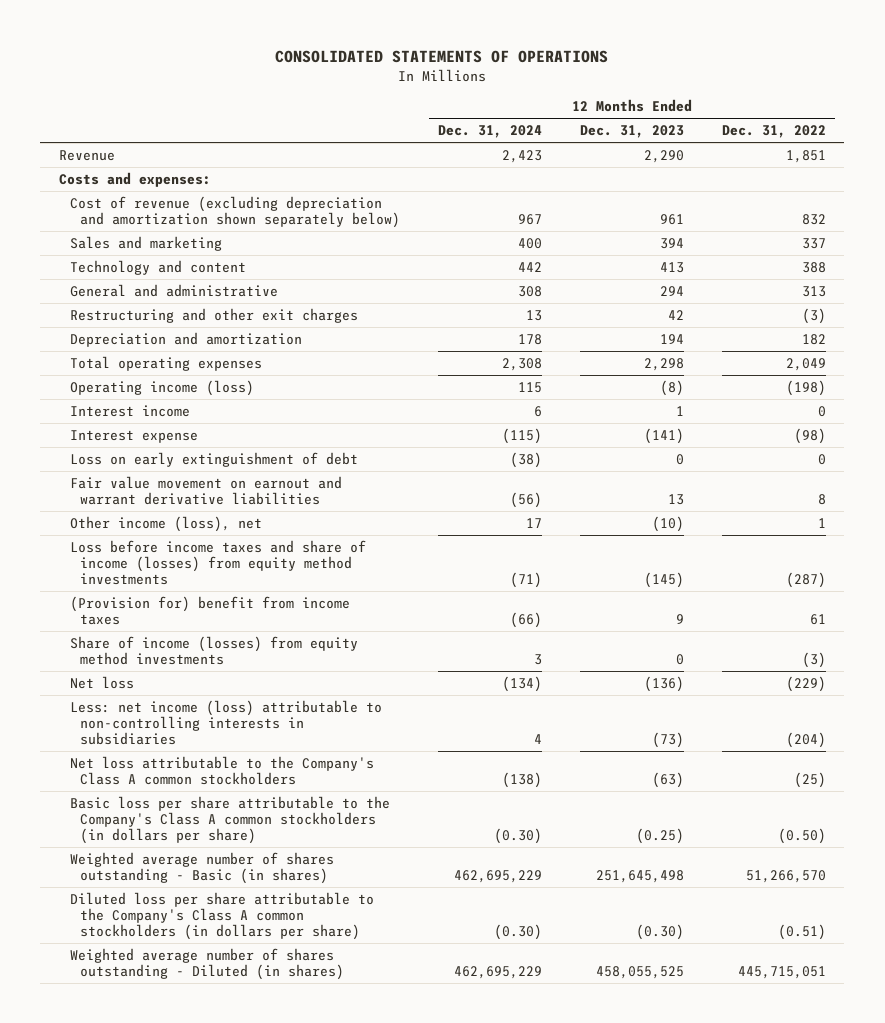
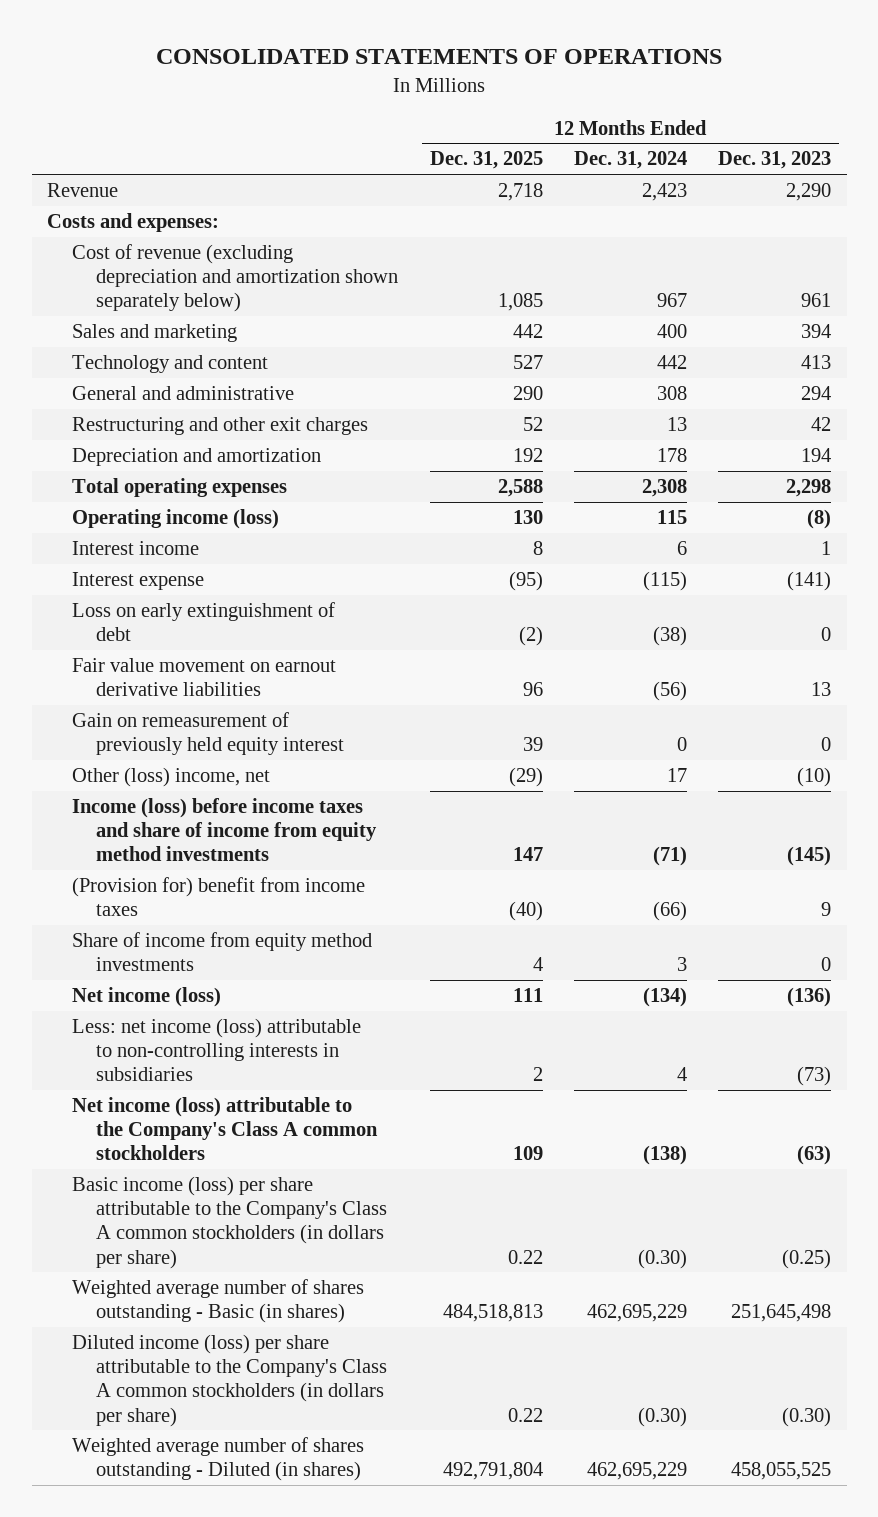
[721,125,826,139] Dec. 31, 2022 -> none
none -> [429,151,543,170] Dec. 31, 2025
[69,475,342,505] Fair value movement on earnout and warrant derivative liabilities -> [71,658,336,697] Fair value movement on earnout derivative liabilities
none -> [71,712,345,756] Gain on remeasurement of previously held equity interest
[69,515,262,532] Other income (loss), net -> [71,767,270,788] Other (loss) income, net
[69,539,366,586] Loss before income taxes and share of income (losses) from equity method investments -> [71,798,378,862] Income (loss) before income taxes and share of income from equity method investments
[69,635,358,665] Share of income (losses) from equity method investments -> [71,932,372,972] Share of income from equity method investments
[69,675,134,689] Net loss -> [71,987,221,1008] Net income (loss)
[69,755,374,785] Net loss attributable to the Company's Class A common stockholders -> [71,1097,379,1161] Net income (loss) attributable to the Company's Class A common stockholders
[69,795,390,845] Basic loss per share attributable to the Company's Class A common stockholders (in dollars per share) -> [71,1176,388,1269] Basic income (loss) per share attributable to the Company's Class A common stockholders (in dollars per share)
[69,891,374,941] Diluted loss per share attributable to the Company's Class A common stockholders (in dollars per share) -> [71,1334,388,1427] Diluted income (loss) per share attributable to the Company's Class A common stockholders (in dollars per share)

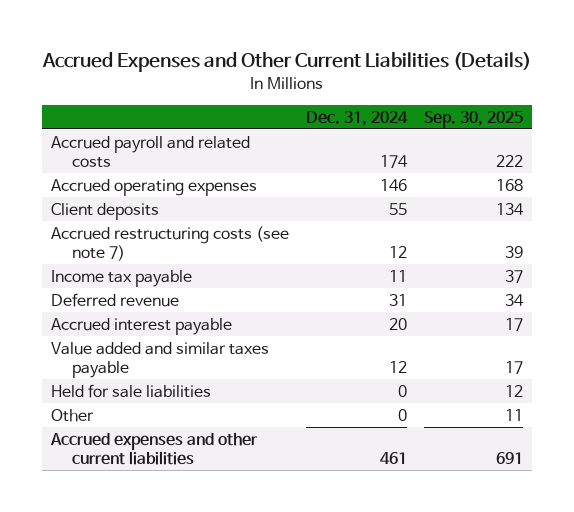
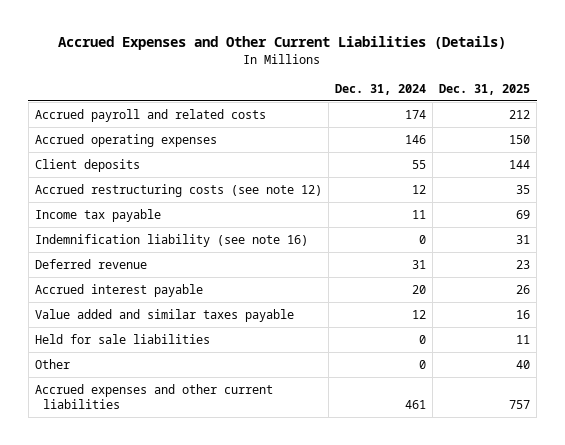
[424,110,524,128] Sep. 30, 2025 -> none
none -> [439,83,531,95] Dec. 31, 2025
[50,225,289,261] Accrued restructuring costs (see note 7) -> [34,183,322,197] Accrued restructuring costs (see note 12)
none -> [34,233,308,247] Indemnification liability (see note 16)

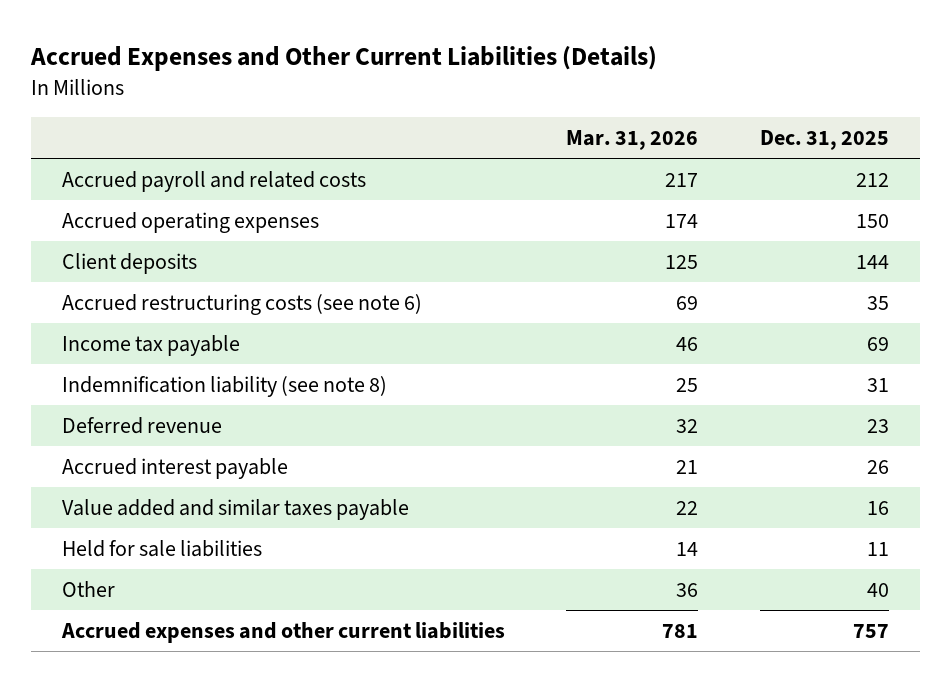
[334,83,426,95] Dec. 31, 2024 -> none
none -> [566,129,699,150] Mar. 31, 2026
[34,183,322,197] Accrued restructuring costs (see note 12) -> [61,293,422,315] Accrued restructuring costs (see note 6)
[34,233,308,247] Indemnification liability (see note 16) -> [61,375,387,397] Indemnification liability (see note 8)

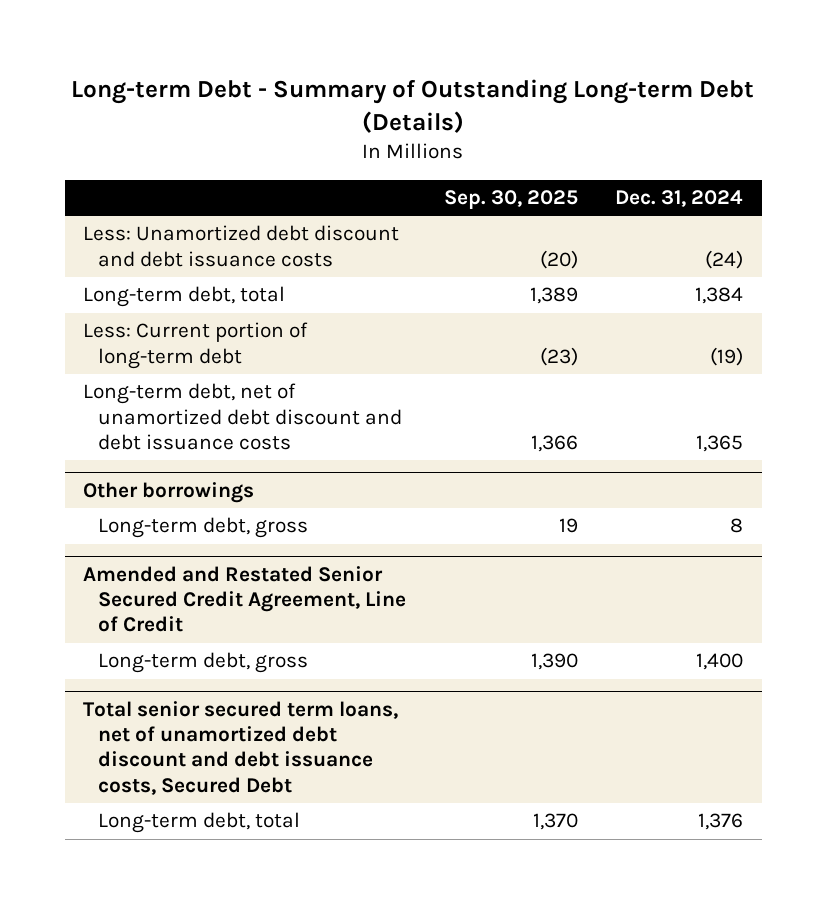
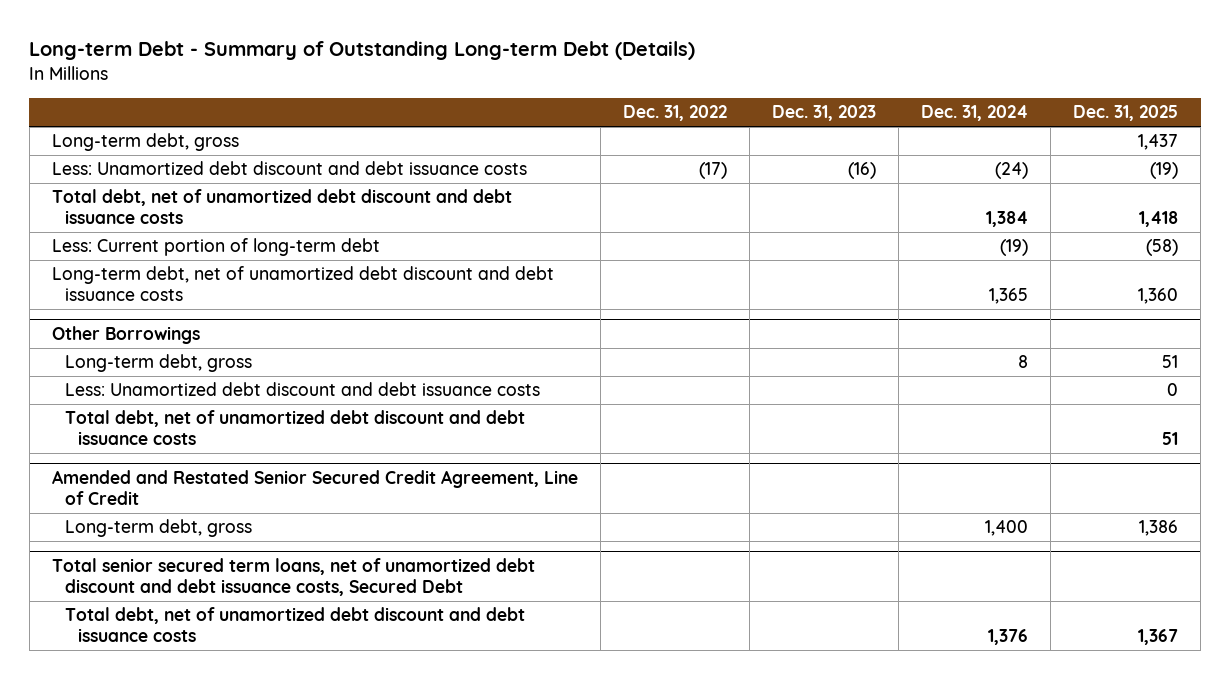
[443,190,578,210] Sep. 30, 2025 -> none
none -> [622,105,727,122] Dec. 31, 2022
none -> [771,105,876,122] Dec. 31, 2023
none -> [1073,105,1179,122] Dec. 31, 2025
none -> [51,133,239,152] Long-term debt, gross
[83,286,286,308] Long-term debt, total -> [51,189,512,225] Total debt, net of unamortized debt discount and debt issuance costs
[83,482,255,504] Other borrowings -> [51,325,200,344] Other Borrowings
none -> [64,382,540,397] Less: Unamortized debt discount and debt issuance costs
none -> [64,410,525,446] Total debt, net of unamortized debt discount and debt issuance costs
[98,812,301,834] Long-term debt, total -> [64,607,525,643] Total debt, net of unamortized debt discount and debt issuance costs

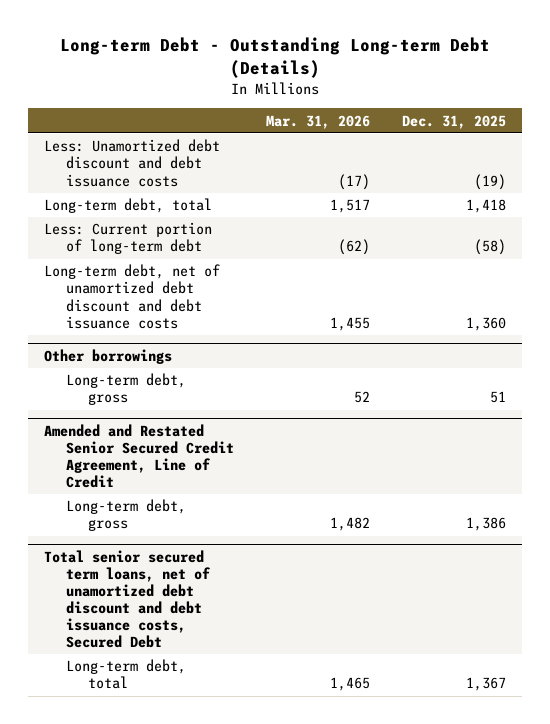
[29,41,696,61] Long-term Debt - Summary of Outstanding Long-term Debt (Details) -> [60,36,491,78] Long-term Debt - Outstanding Long-term Debt (Details)
[622,105,727,122] Dec. 31, 2022 -> none
[771,105,876,122] Dec. 31, 2023 -> none
[921,105,1029,122] Dec. 31, 2024 -> none
none -> [265,114,370,129] Mar. 31, 2026
[51,133,239,152] Long-term debt, gross -> none
[51,189,512,225] Total debt, net of unamortized debt discount and debt issuance costs -> [44,198,213,214] Long-term debt, total
[51,325,200,344] Other Borrowings -> [44,348,173,364] Other borrowings
[64,382,540,397] Less: Unamortized debt discount and debt issuance costs -> none
[64,410,525,446] Total debt, net of unamortized debt discount and debt issuance costs -> none
[64,607,525,643] Total debt, net of unamortized debt discount and debt issuance costs -> [66,659,187,690] Long-term debt, total

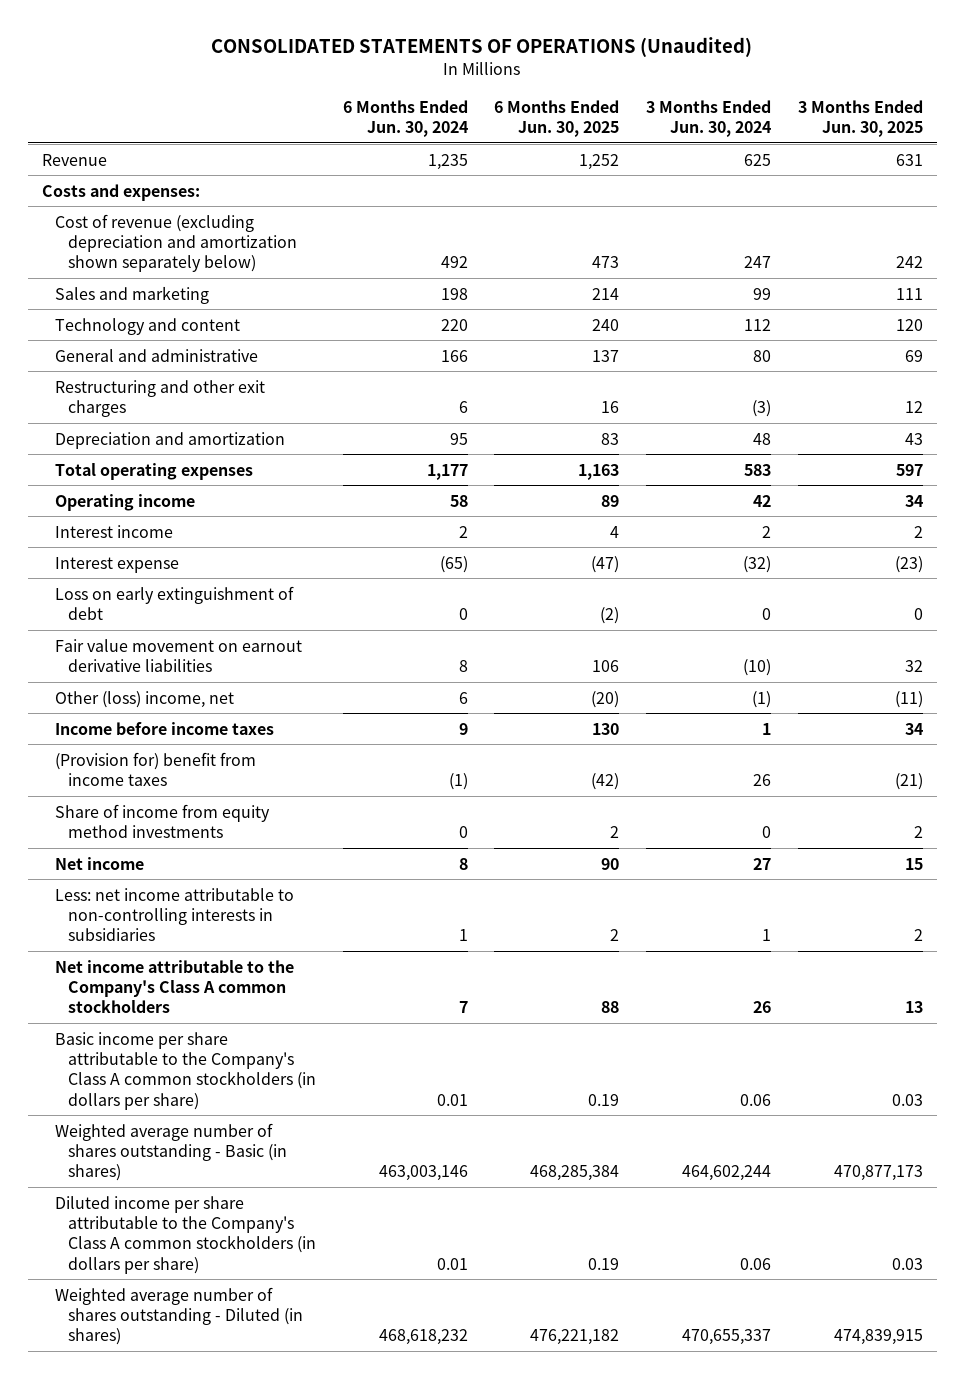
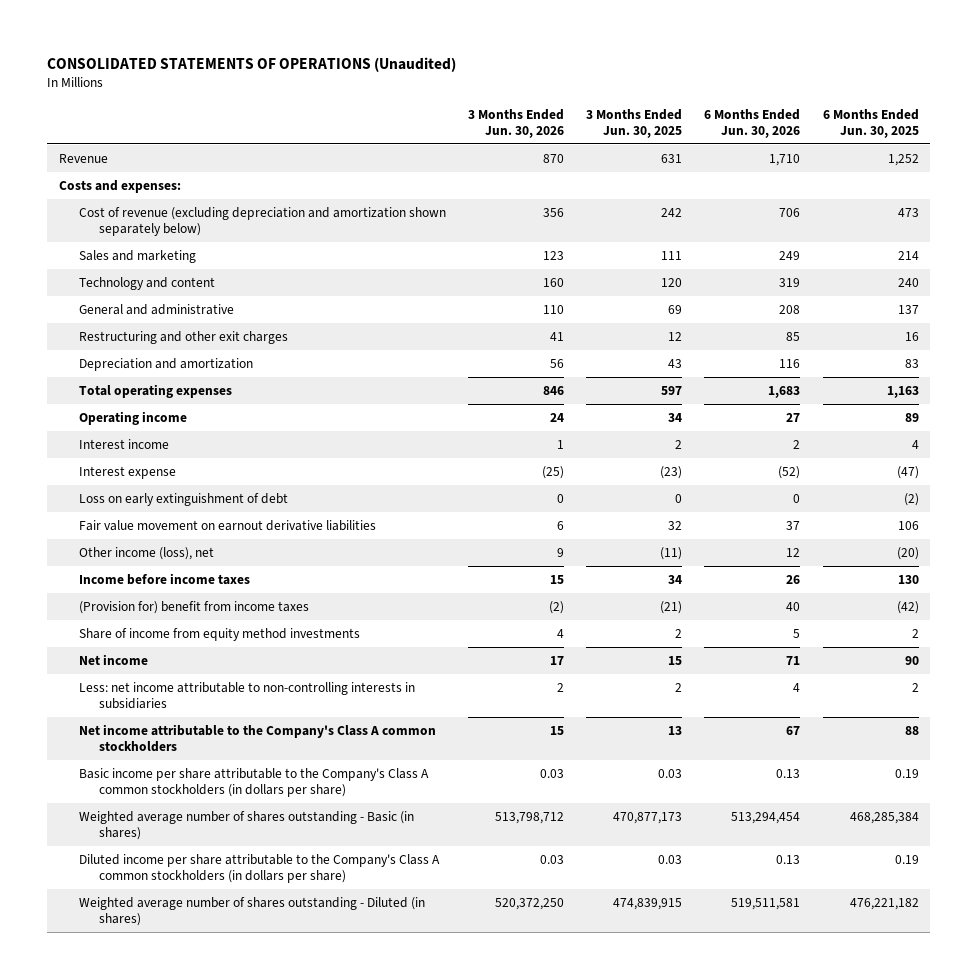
[342,99,468,137] 6 Months Ended Jun. 30, 2024 -> none
[646,99,772,137] 3 Months Ended Jun. 30, 2024 -> none
none -> [468,108,565,138] 3 Months Ended Jun. 30, 2026
none -> [704,108,801,138] 6 Months Ended Jun. 30, 2026
[54,690,234,708] Other (loss) income, net -> [78,546,214,560] Other income (loss), net

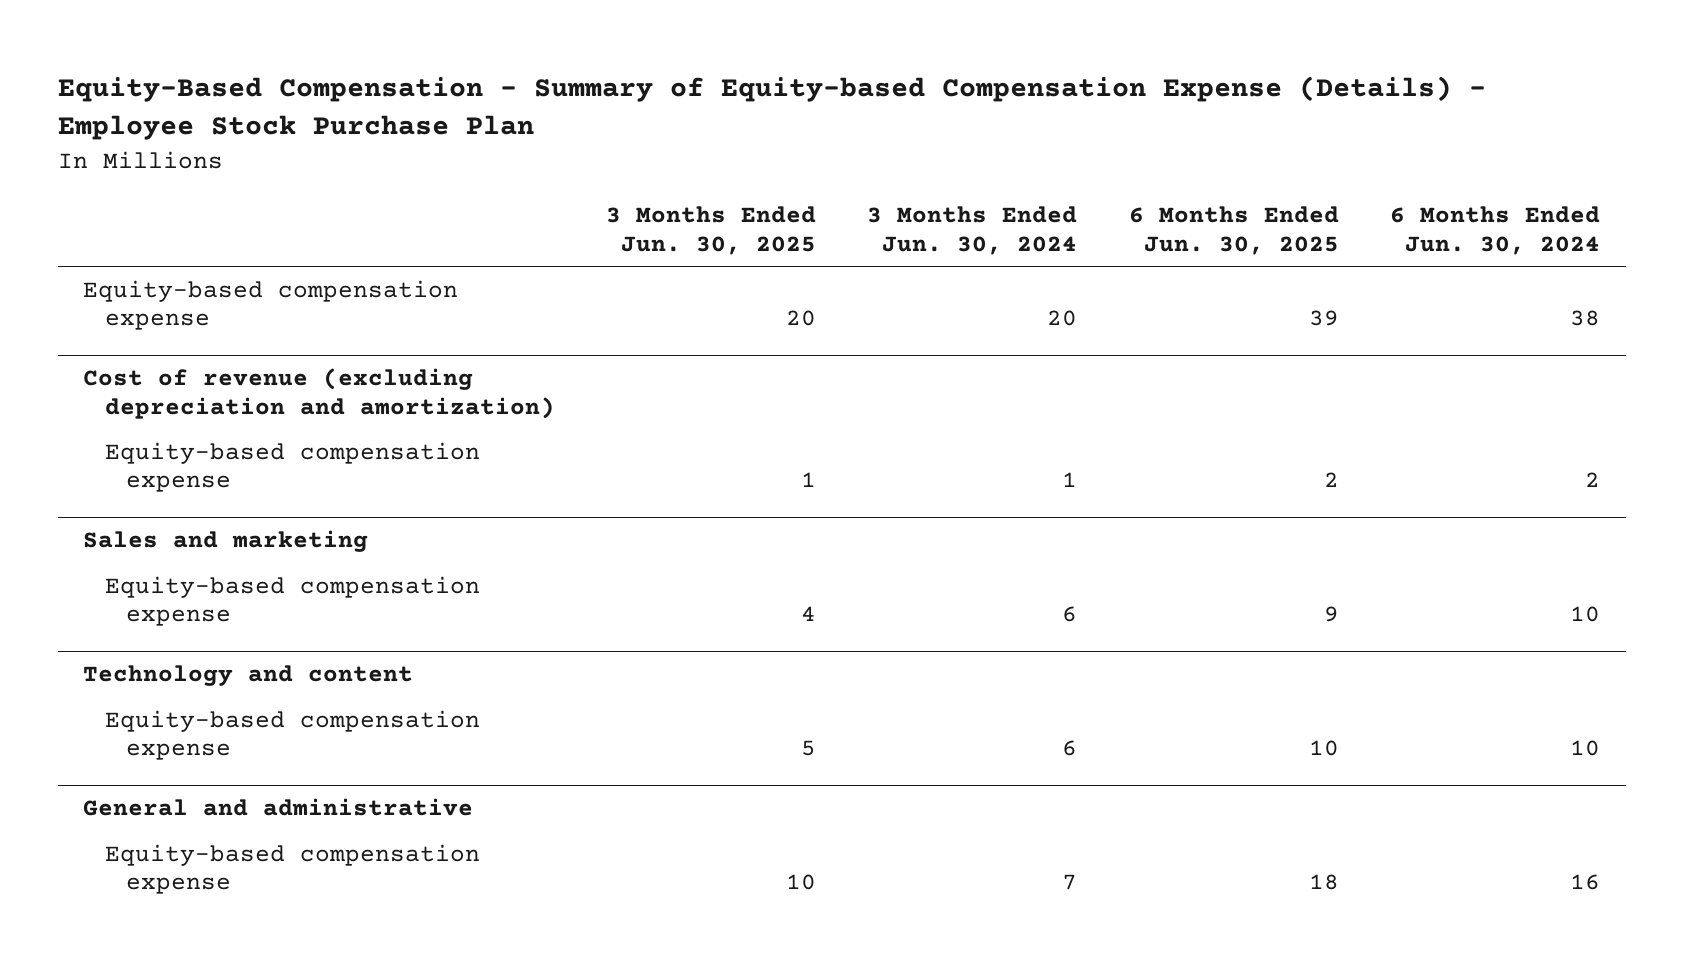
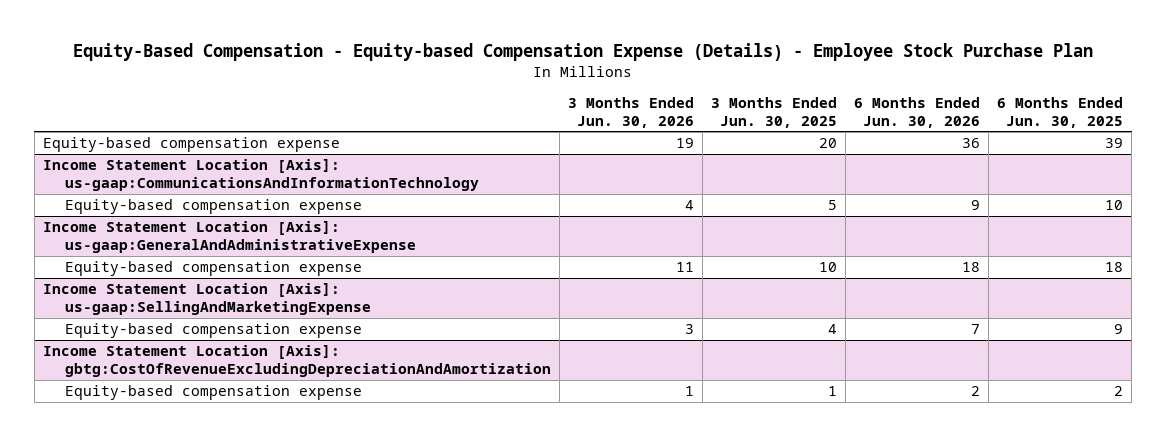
[57,76,1486,141] Equity-Based Compensation - Summary of Equity-based Compensation Expense (Details) - Employee Stock Purchase Plan -> [73,43,1094,62] Equity-Based Compensation - Equity-based Compensation Expense (Details) - Employee Stock Purchase Plan
[867,206,1078,255] 3 Months Ended Jun. 30, 2024 -> none
[1390,206,1601,255] 6 Months Ended Jun. 30, 2024 -> none
none -> [567,96,694,128] 3 Months Ended Jun. 30, 2026
none -> [853,96,980,128] 6 Months Ended Jun. 30, 2026
[104,441,480,493] Equity-based compensation expense -> none
[83,530,369,553] Sales and marketing -> none
[104,575,480,627] Equity-based compensation expense -> none
[83,665,414,687] Technology and content -> none
[83,368,555,419] Cost of revenue (excluding depreciation and amortization) -> [42,159,479,192] Income Statement Location [Axis]: us-gaap:CommunicationsAndInformationTechnology
[83,798,474,817] General and administrative -> [42,221,416,254] Income Statement Location [Axis]: us-gaap:GeneralAndAdministrativeExpense
none -> [42,283,371,316] Income Statement Location [Axis]: us-gaap:SellingAndMarketingExpense
none -> [64,323,362,339] Equity-based compensation expense
none -> [42,345,551,378] Income Statement Location [Axis]: gbtg:CostOfRevenueExcludingDepreciationAndAmortization
none -> [64,385,362,401] Equity-based compensation expense

